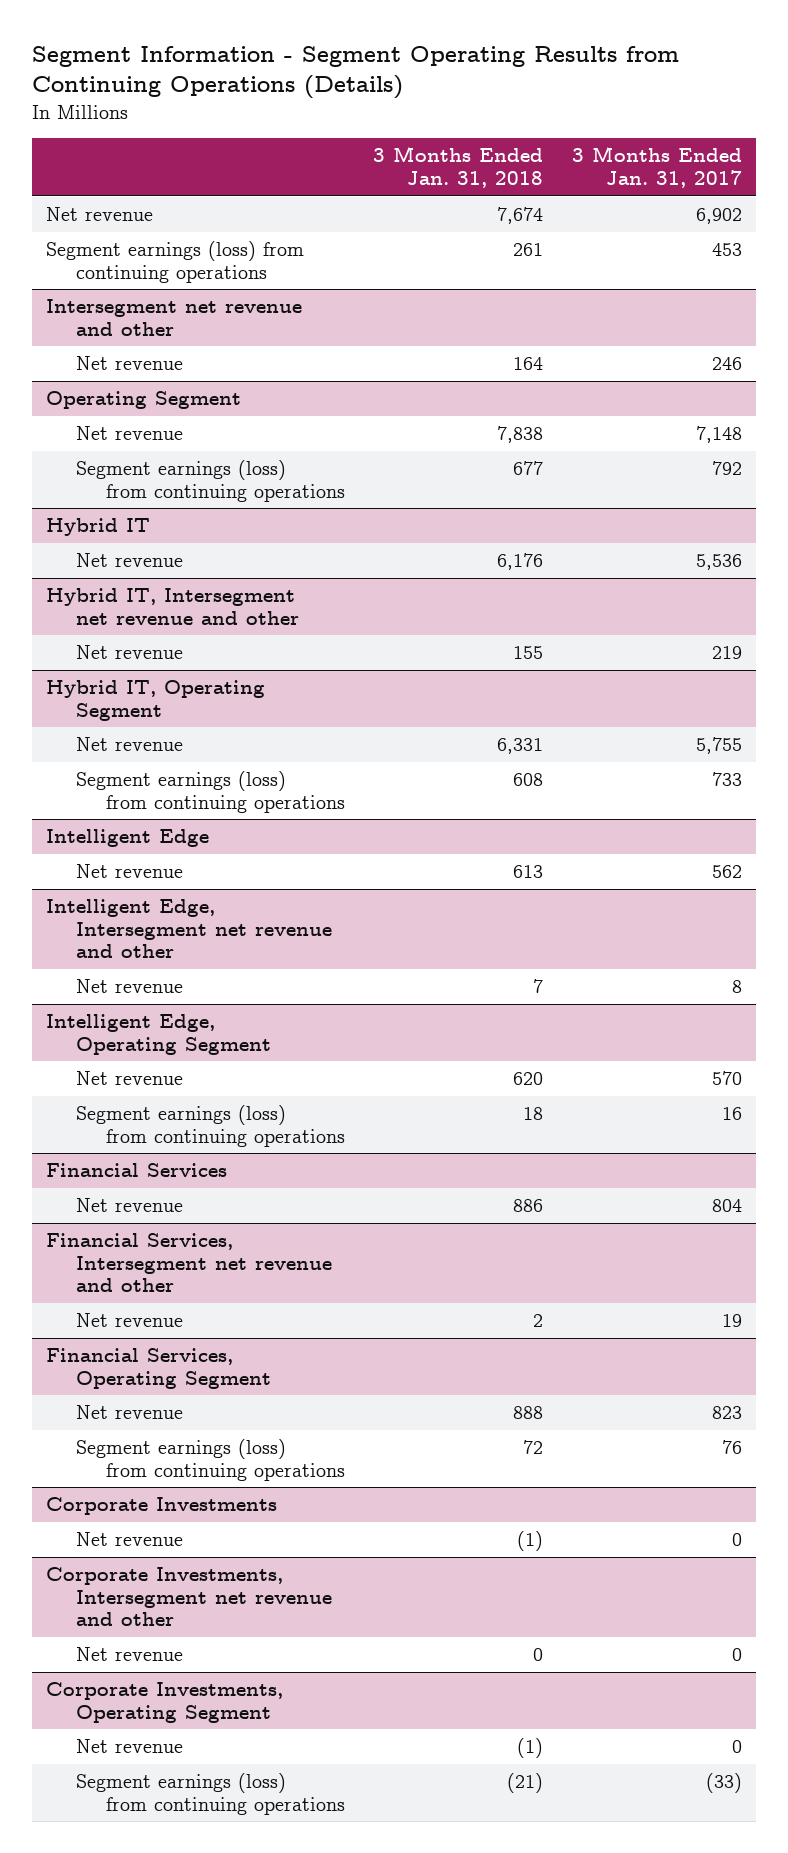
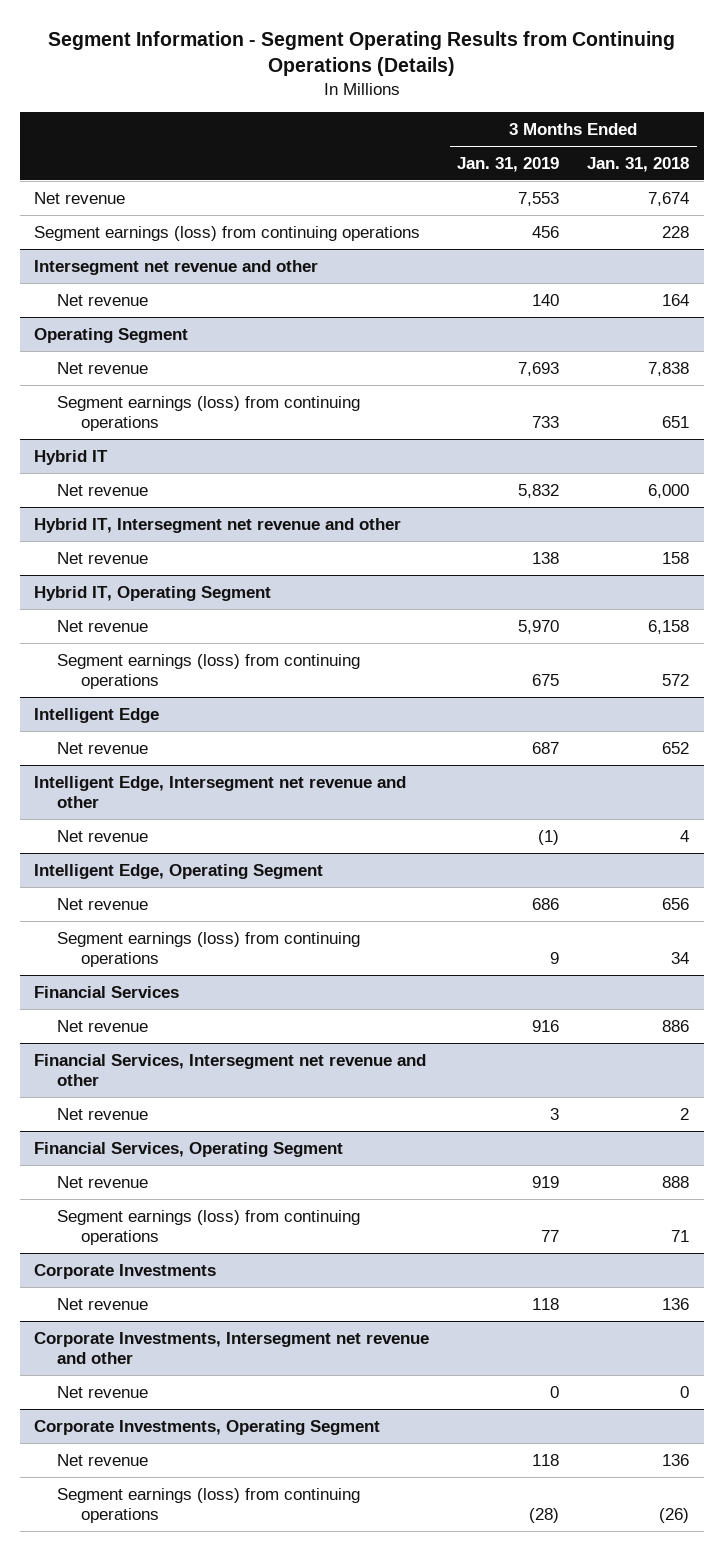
[572,146,743,188] 3 Months Ended Jan. 31, 2017 -> none
none -> [457,156,560,172] Jan. 31, 2019
[513,243,544,257] 261 -> [662,225,690,238] 228
[513,461,544,476] 677 -> [662,416,690,429] 651
[497,553,544,571] 6,176 -> [648,483,690,498] 6,000
[513,646,544,660] 155 -> [662,551,690,564] 158
[497,738,544,755] 6,331 -> [648,619,690,634] 6,158
[513,773,544,787] 608 -> [662,674,690,687] 572
[513,865,544,879] 613 -> [662,741,690,754] 652
[533,979,544,994] 7 -> [680,829,690,842] 4
[513,1072,544,1086] 620 -> [662,897,690,910] 656
[523,1107,544,1121] 18 -> [671,952,690,965] 34
[523,1440,544,1455] 72 -> [671,1230,690,1243] 71
[517,1531,544,1552] (1) -> [662,1297,690,1310] 136
[517,1738,544,1759] (1) -> [662,1453,690,1466] 136
[507,1773,544,1794] (21) -> [659,1508,690,1524] (26)

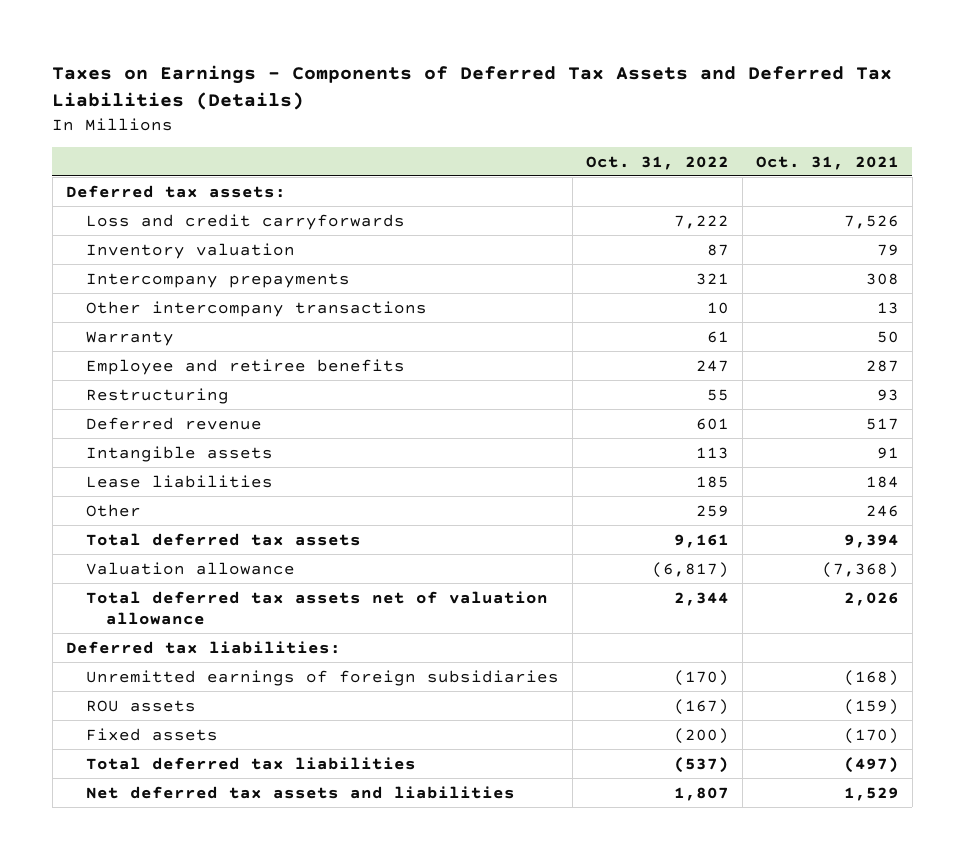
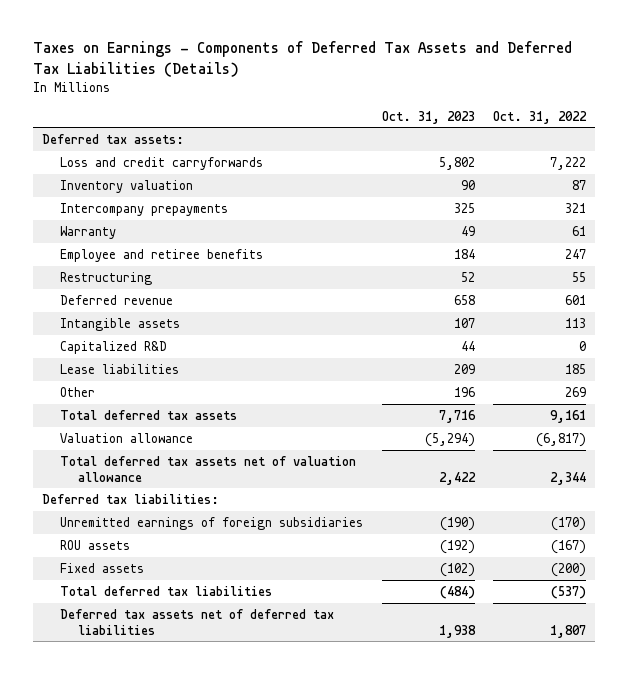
[755,155,899,170] Oct. 31, 2021 -> none
none -> [381,110,475,124] Oct. 31, 2023
[85,300,427,317] Other intercompany transactions -> none
none -> [60,340,168,354] Capitalized R&D
[695,504,729,517] 259 -> [564,386,586,397] 269
[85,785,515,799] Net deferred tax assets and liabilities -> [60,608,335,635] Deferred tax assets net of deferred tax liabilities

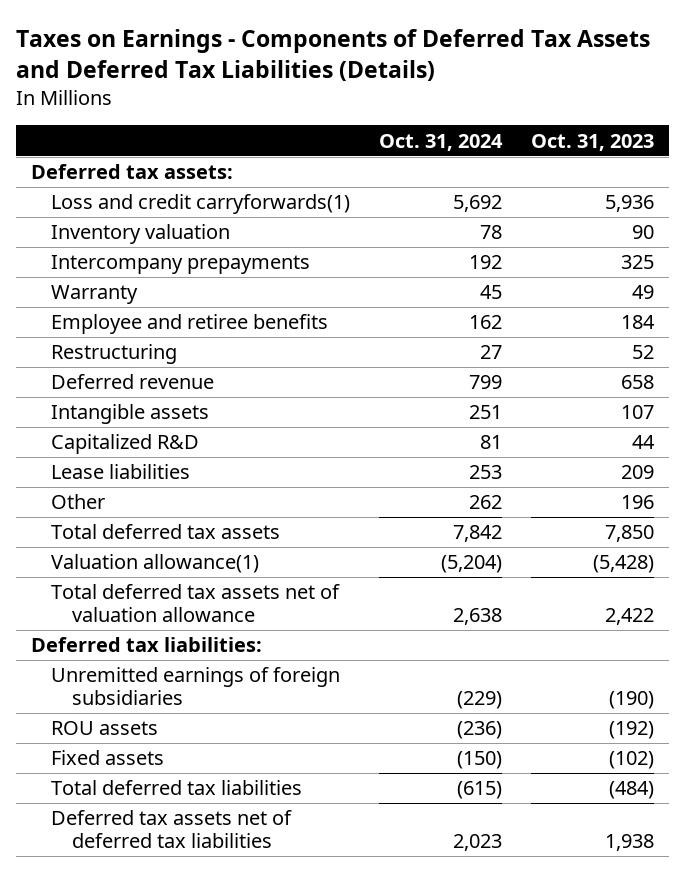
[492,110,587,124] Oct. 31, 2022 -> none
none -> [379,133,504,151] Oct. 31, 2024
[60,156,264,170] Loss and credit carryforwards -> [51,194,351,215] Loss and credit carryforwards(1)
[438,156,475,170] 5,802 -> [605,195,655,213] 5,936
[438,409,476,423] 7,716 -> [605,525,655,543] 7,850
[60,432,194,443] Valuation allowance -> [51,554,260,574] Valuation allowance(1)
[424,432,475,447] (5,294) -> [593,555,655,574] (5,428)

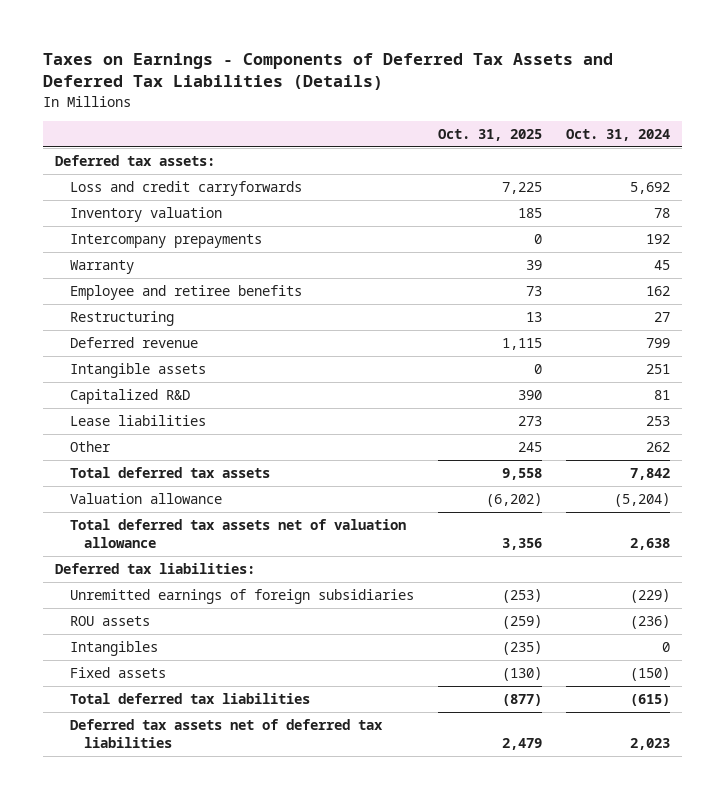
[531,133,655,151] Oct. 31, 2023 -> none
none -> [437,128,542,141] Oct. 31, 2025
[51,194,351,215] Loss and credit carryforwards(1) -> [69,181,302,197] Loss and credit carryforwards
[51,554,260,574] Valuation allowance(1) -> [69,493,222,505] Valuation allowance
none -> [69,641,158,657] Intangibles

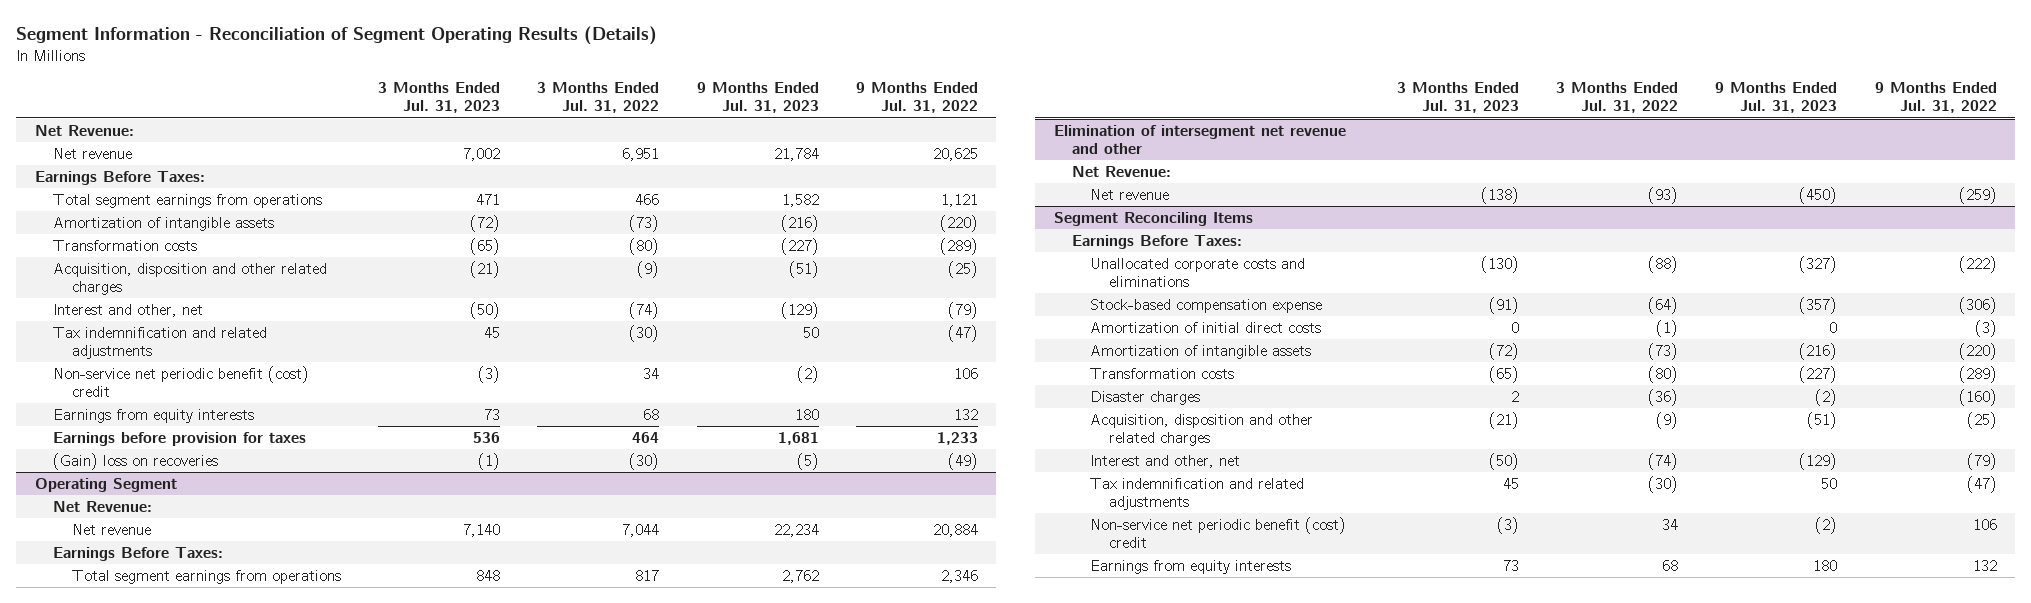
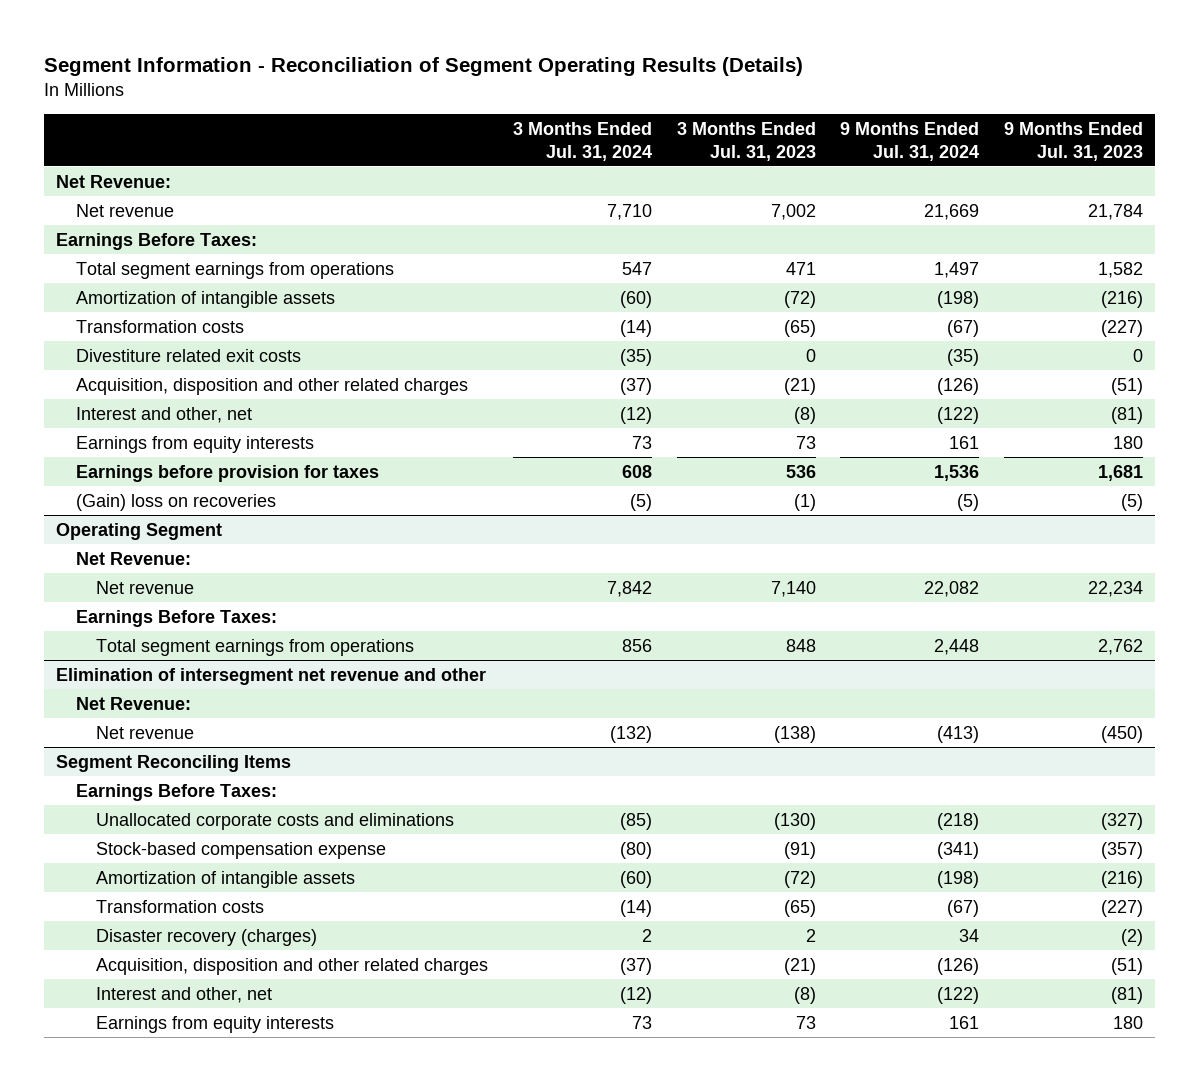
[537,82,660,114] 3 Months Ended Jul. 31, 2022 -> none
[855,82,978,114] 9 Months Ended Jul. 31, 2022 -> none
none -> [512,121,652,161] 3 Months Ended Jul. 31, 2024
none -> [840,121,980,161] 9 Months Ended Jul. 31, 2024
none -> [76,348,302,362] Divestiture related exit costs
[53,326,268,359] Tax indemnification and related adjustments -> none
[53,365,310,397] Non-service net periodic benefit (cost) credit -> none
[469,301,500,319] (50) -> [793,406,816,424] (8)
[780,301,819,319] (129) -> [1111,406,1144,424] (81)
[1090,321,1322,333] Amortization of initial direct costs -> none
[1090,390,1201,405] Disaster charges -> [96,928,318,946] Disaster recovery (charges)
[1090,477,1305,510] Tax indemnification and related adjustments -> none
[1090,516,1347,548] Non-service net periodic benefit (cost) credit -> none
[1488,452,1519,470] (50) -> [793,986,816,1004] (8)
[1799,452,1838,470] (129) -> [1111,986,1144,1004] (81)

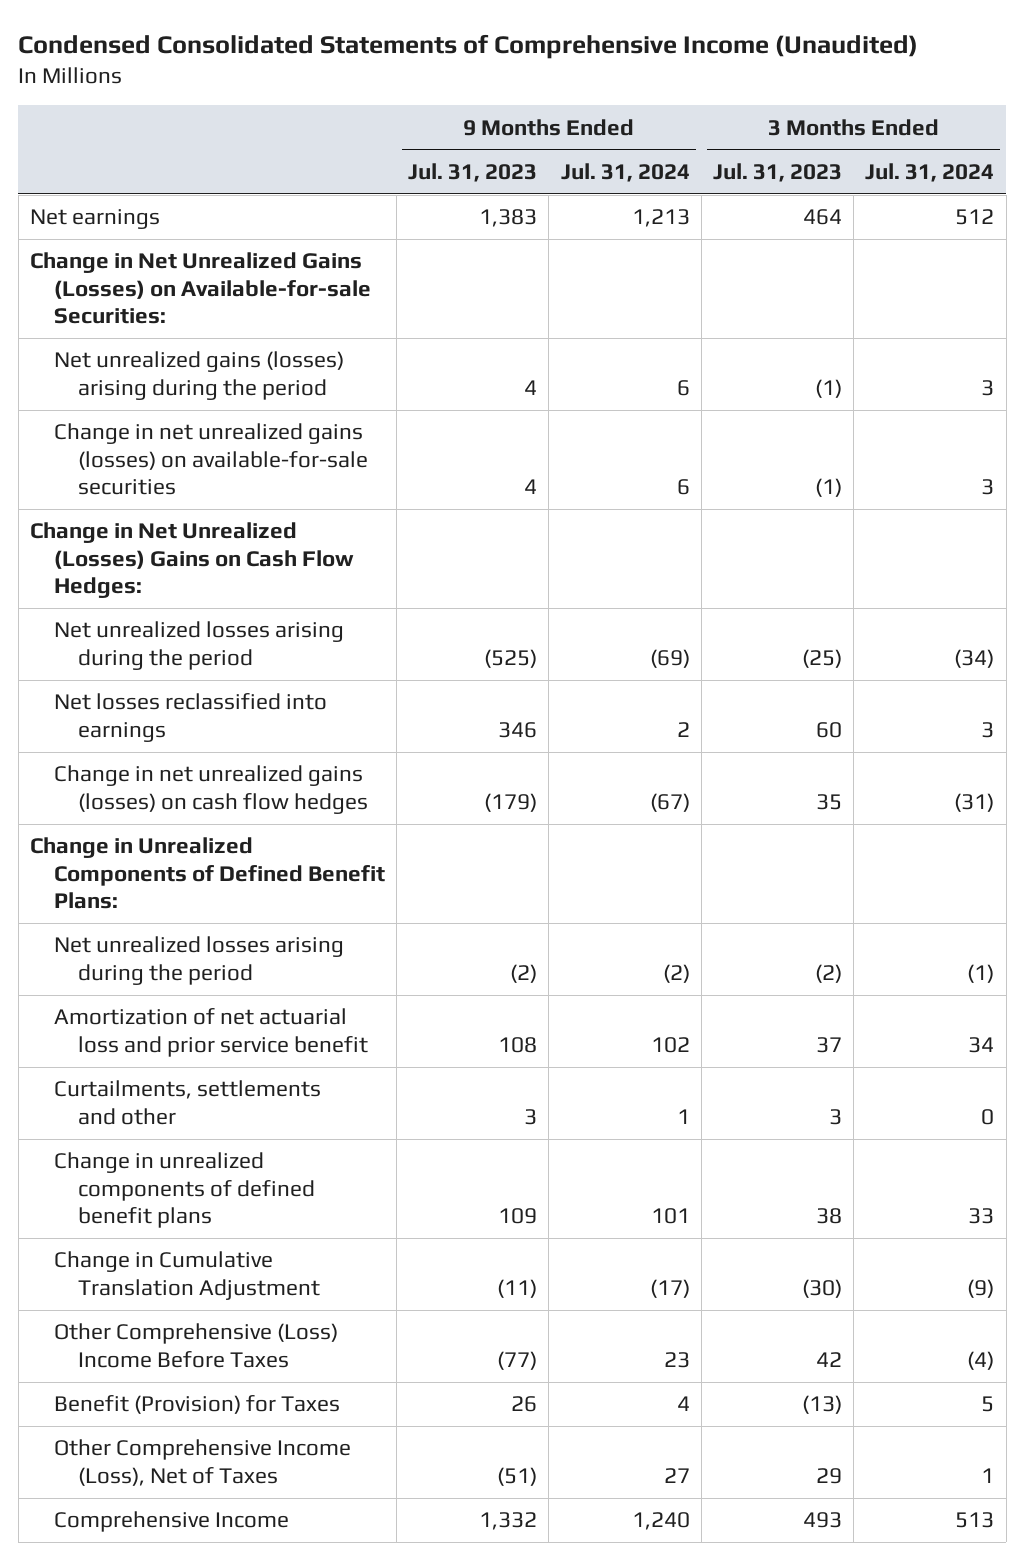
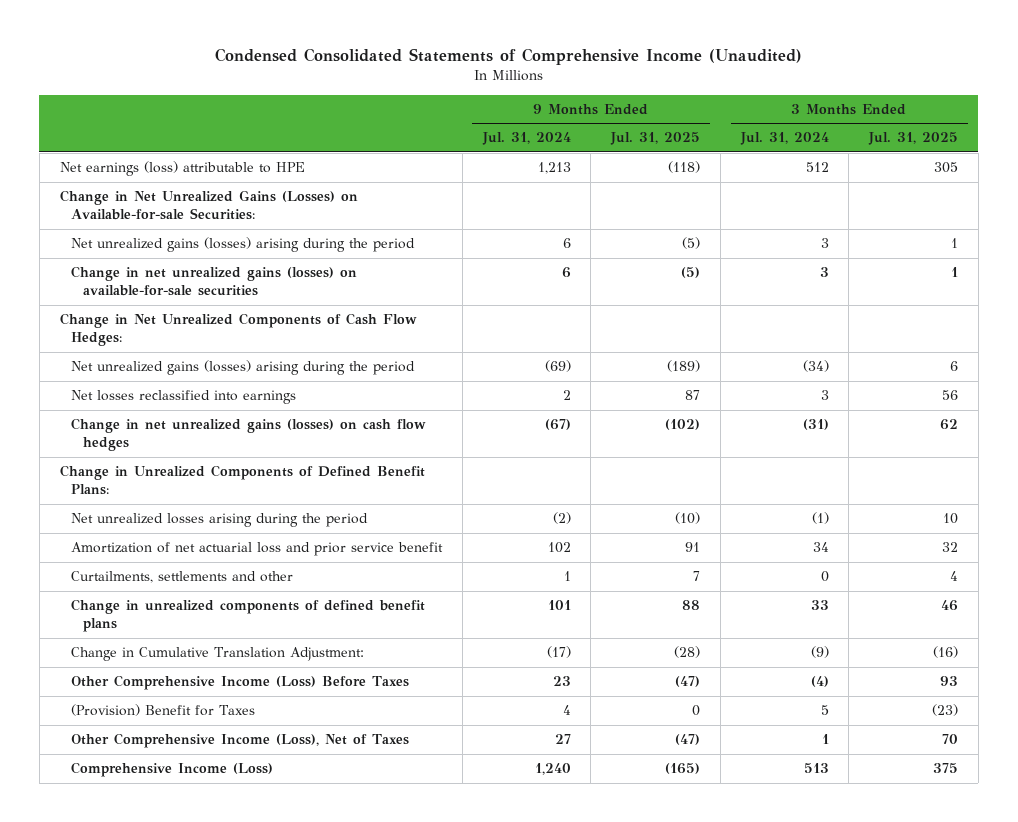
[408,162,538,182] Jul. 31, 2023 -> none
[713,162,843,182] Jul. 31, 2023 -> none
none -> [610,132,701,146] Jul. 31, 2025
none -> [868,132,959,146] Jul. 31, 2025
[29,209,160,230] Net earnings -> [59,161,305,177] Net earnings (loss) attributable to HPE
[29,522,354,599] Change in Net Unrealized (Losses) Gains on Cash Flow Hedges: -> [59,313,417,347] Change in Net Unrealized Components of Cash Flow Hedges:
[53,621,344,670] Net unrealized losses arising during the period -> [71,360,416,376] Net unrealized gains (losses) arising during the period
[53,1251,320,1300] Change in Cumulative Translation Adjustment -> [71,647,365,662] Change in Cumulative Translation Adjustment:
[53,1323,338,1368] Other Comprehensive (Loss) Income Before Taxes -> [71,675,410,691] Other Comprehensive Income (Loss) Before Taxes
[53,1395,340,1415] Benefit (Provision) for Taxes -> [71,704,256,717] (Provision) Benefit for Taxes
[53,1511,289,1533] Comprehensive Income -> [71,762,274,778] Comprehensive Income (Loss)

